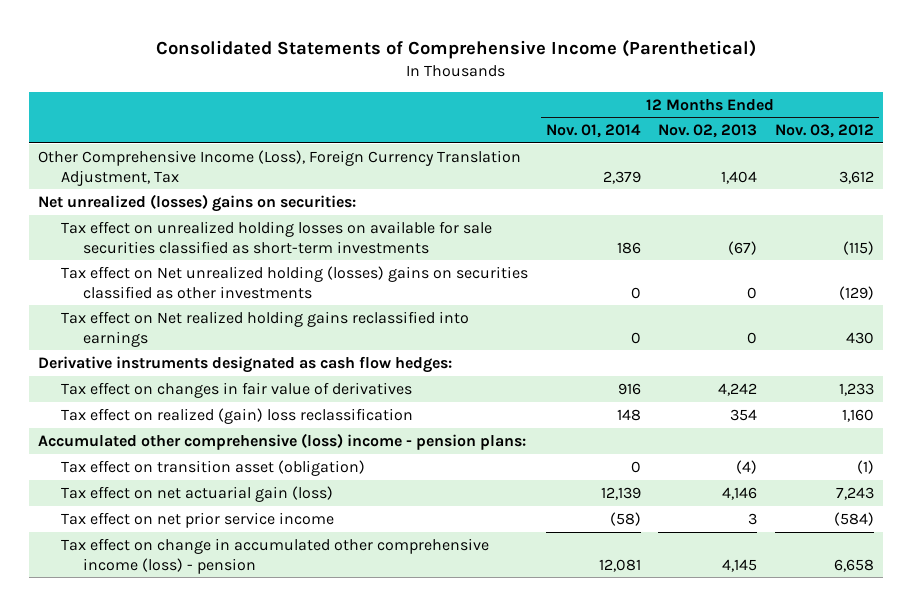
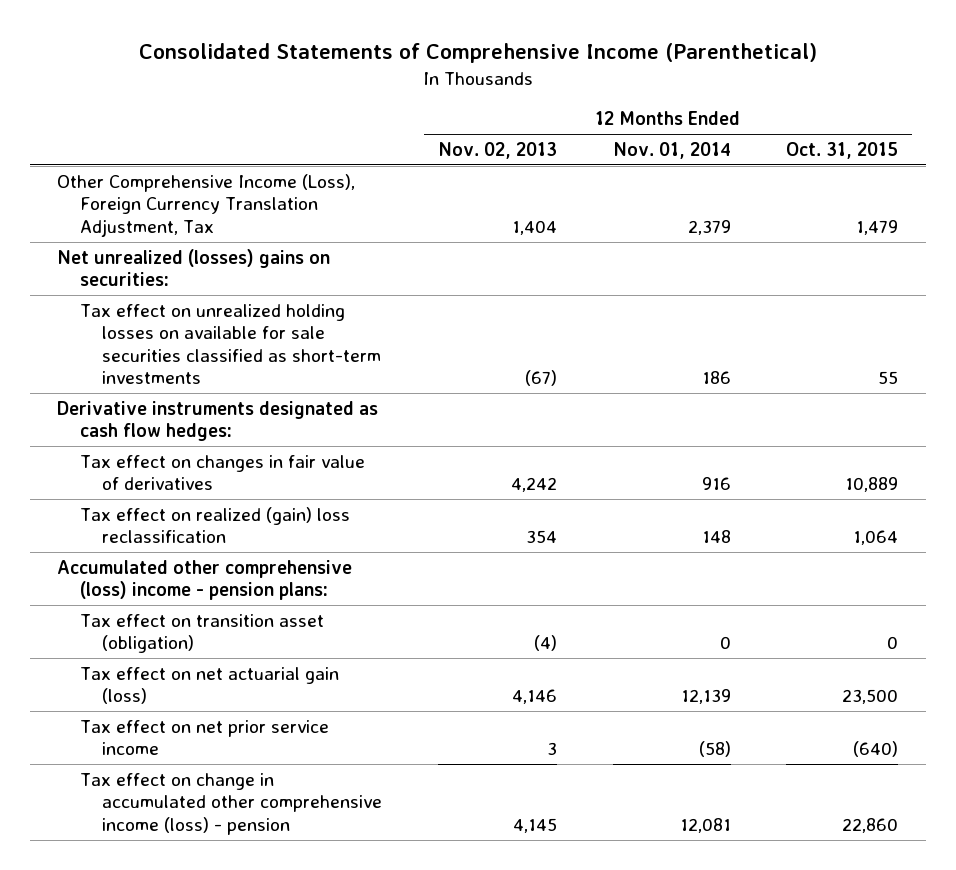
[775,124,875,139] Nov. 03, 2012 -> none
none -> [786,142,899,160] Oct. 31, 2015
[60,265,528,299] Tax effect on Net unrealized holding (losses) gains on securities classified as other investments -> none
[60,310,469,347] Tax effect on Net realized holding gains reclassified into earnings -> none

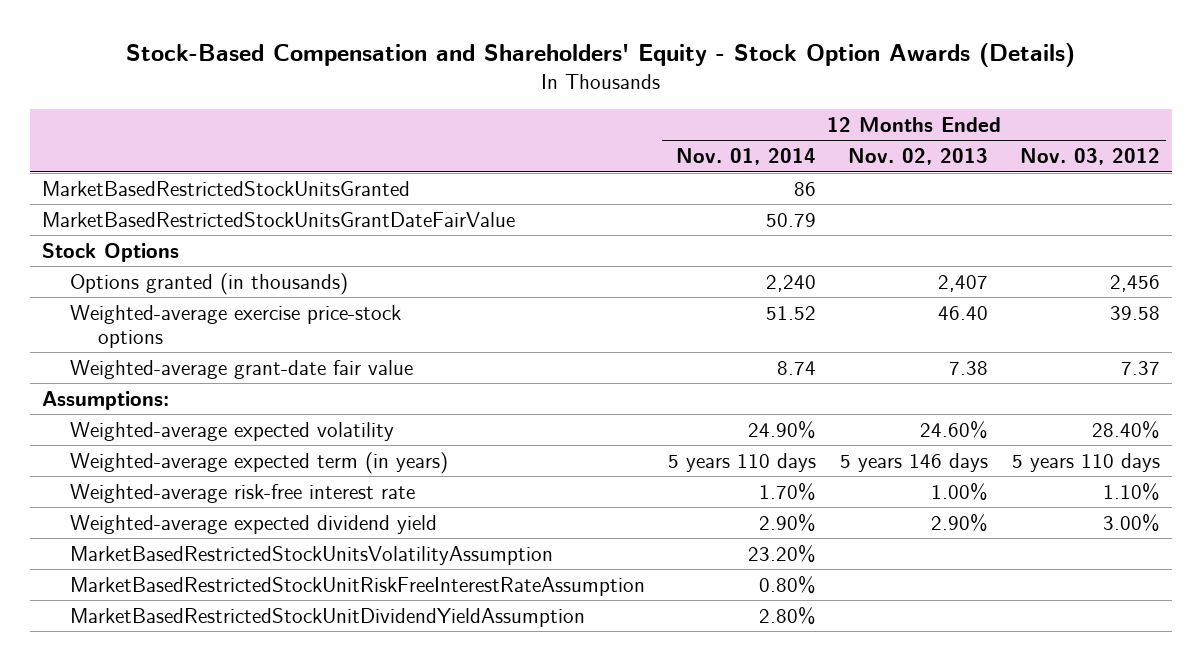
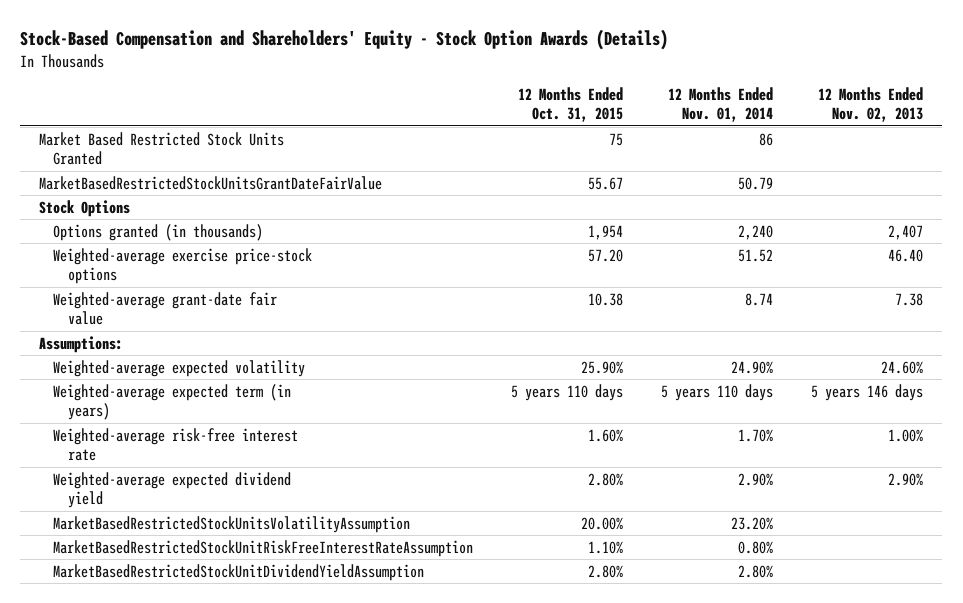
[1019,148,1160,166] Nov. 03, 2012 -> none
none -> [518,87,624,123] 12 Months Ended Oct. 31, 2015
[41,180,410,196] MarketBasedRestrictedStockUnitsGranted -> [39,131,285,165] Market Based Restricted Stock Units Granted

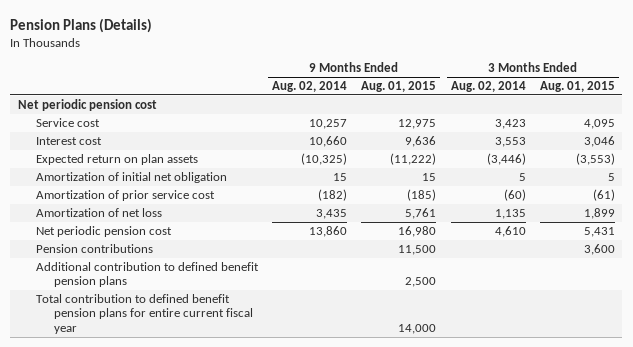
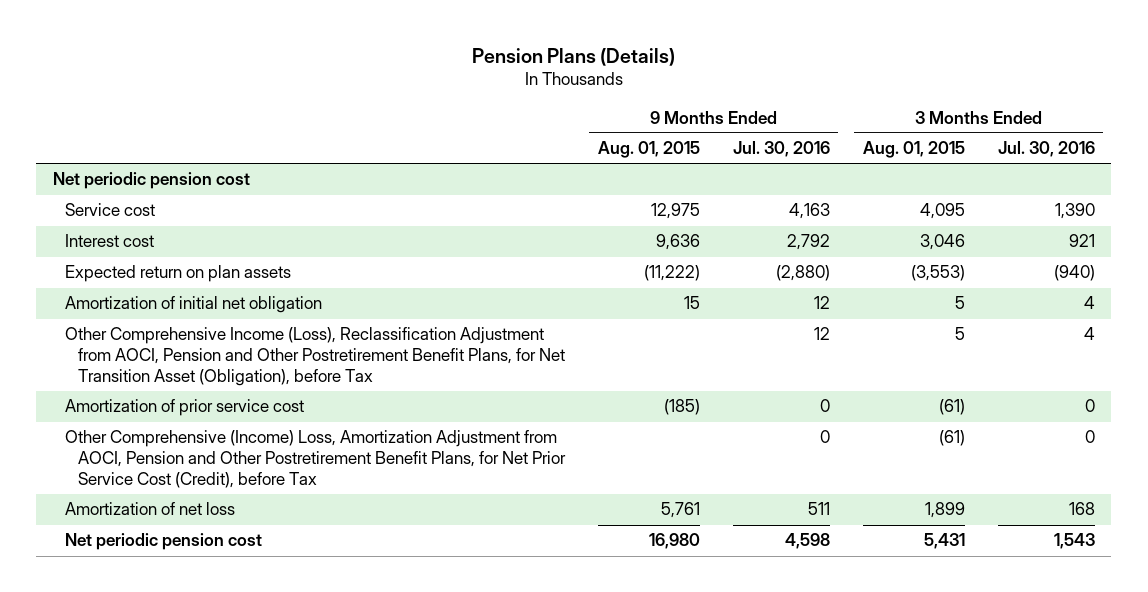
[272,81,348,93] Aug. 02, 2014 -> none
[450,81,526,93] Aug. 02, 2014 -> none
none -> [732,141,830,158] Jul. 30, 2016
none -> [997,141,1095,158] Jul. 30, 2016
none -> [65,327,565,387] Other Comprehensive Income (Loss), Reclassification Adjustment from AOCI, Pension and Other Postretirement Benefit Plans, for Net Transition Asset (Obligation), before Tax
none -> [65,430,566,489] Other Comprehensive (Income) Loss, Amortization Adjustment from AOCI, Pension and Other Postretirement Benefit Plans, for Net Prior Service Cost (Credit), before Tax
[35,243,153,253] Pension contributions -> none
[35,261,259,288] Additional contribution to defined benefit pension plans -> none
[35,293,253,334] Total contribution to defined benefit pension plans for entire current fiscal year -> none

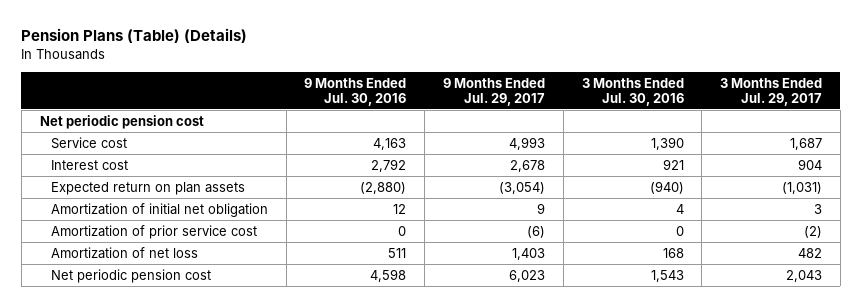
[471,47,675,66] Pension Plans (Details) -> [21,28,248,44] Pension Plans (Table) (Details)
[597,141,700,159] Aug. 01, 2015 -> none
[862,141,965,159] Aug. 01, 2015 -> none
none -> [442,77,545,106] 9 Months Ended Jul. 29, 2017
none -> [720,77,823,106] 3 Months Ended Jul. 29, 2017
[65,327,565,387] Other Comprehensive Income (Loss), Reclassification Adjustment from AOCI, Pension and Other Postretirement Benefit Plans, for Net Transition Asset (Obligation), before Tax -> none
[65,430,566,489] Other Comprehensive (Income) Loss, Amortization Adjustment from AOCI, Pension and Other Postretirement Benefit Plans, for Net Prior Service Cost (Credit), before Tax -> none

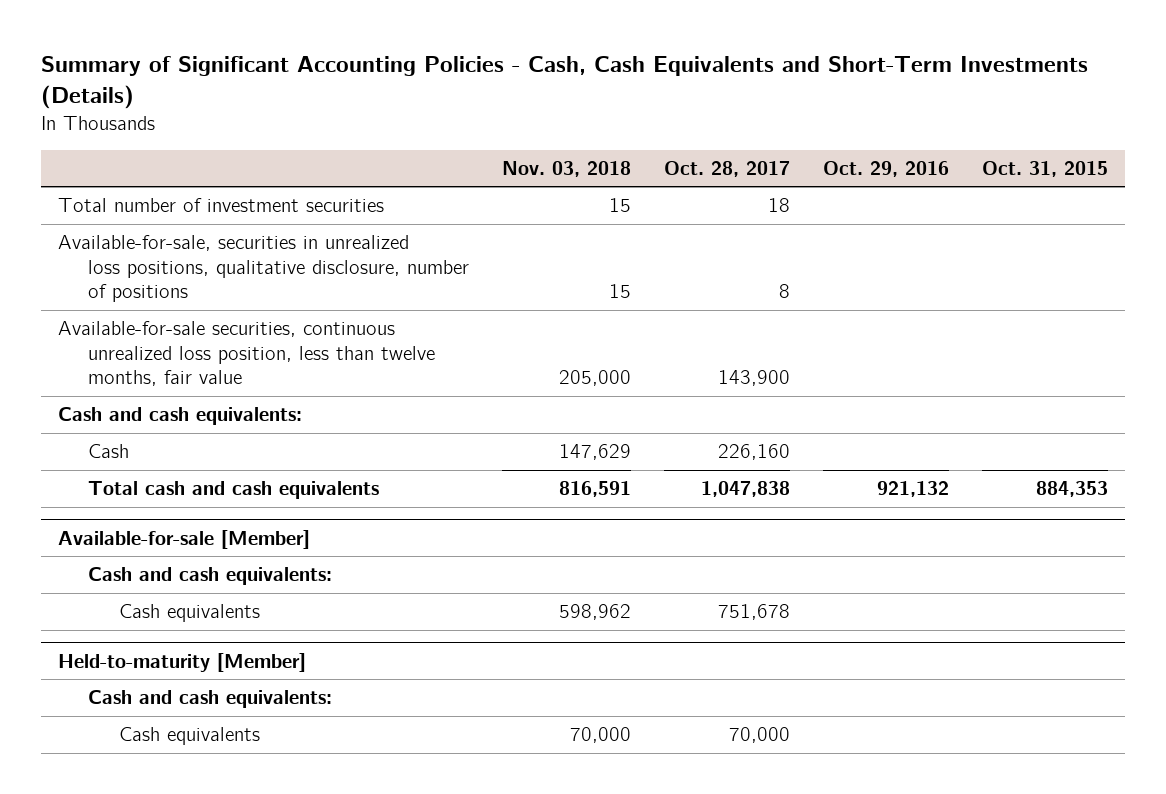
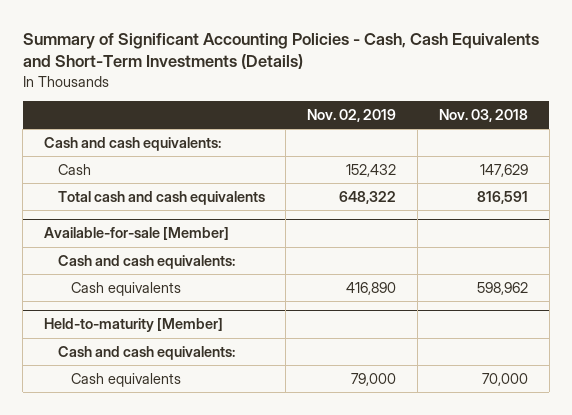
[664,160,791,177] Oct. 28, 2017 -> none
[823,160,950,177] Oct. 29, 2016 -> none
[982,160,1109,177] Oct. 31, 2015 -> none
none -> [307,109,397,123] Nov. 02, 2019
[57,198,384,213] Total number of investment securities -> none
[57,235,470,303] Available-for-sale, securities in unrealized loss positions, qualitative disclosure, number of positions -> none
[57,321,436,387] Available-for-sale securities, continuous unrealized loss position, less than twelve months, fair value -> none

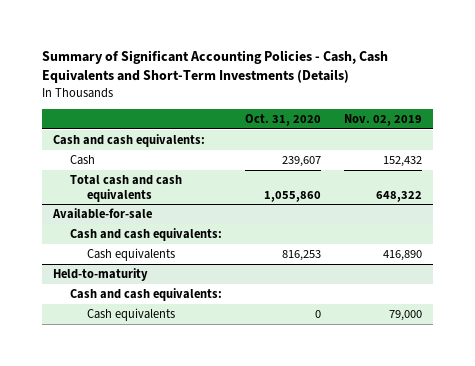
[439,109,529,123] Nov. 03, 2018 -> none
none -> [244,113,321,126] Oct. 31, 2020
[44,227,230,241] Available-for-sale [Member] -> [52,207,153,219] Available-for-sale
[44,318,224,333] Held-to-maturity [Member] -> [53,267,149,281] Held-to-maturity

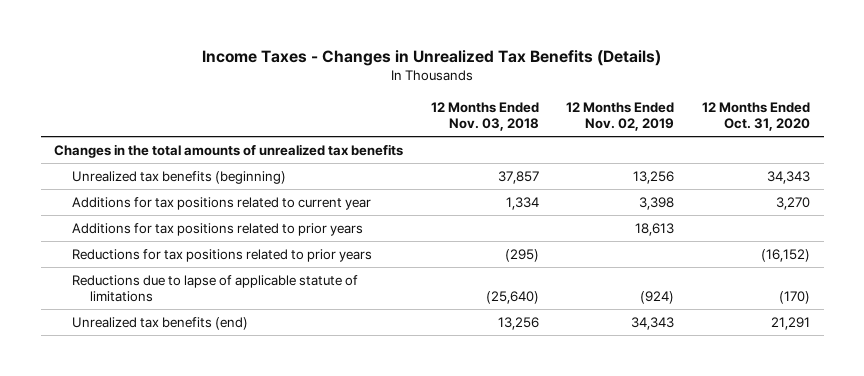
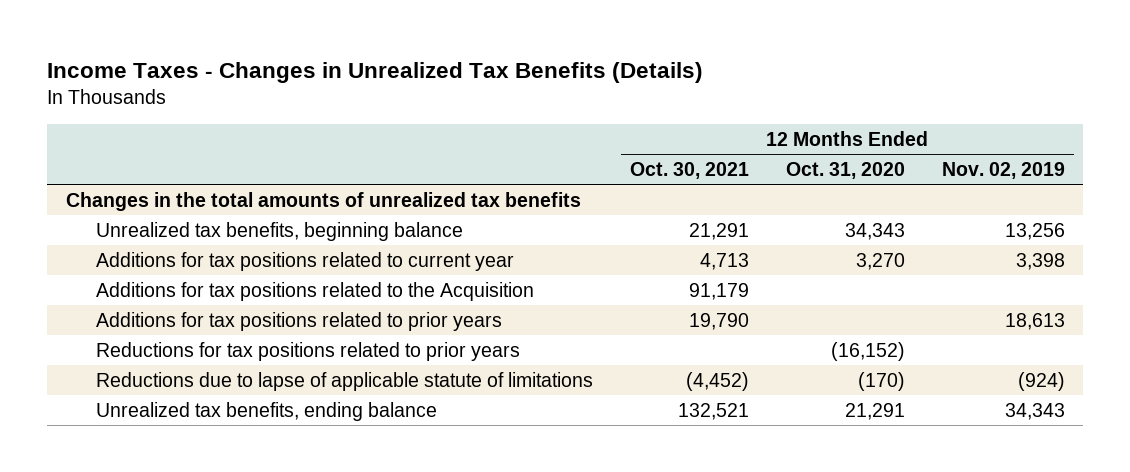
[430,101,539,132] 12 Months Ended Nov. 03, 2018 -> none
none -> [629,162,749,180] Oct. 30, 2021
[72,170,287,184] Unrealized tax benefits (beginning) -> [95,221,463,241] Unrealized tax benefits, beginning balance
none -> [95,281,534,301] Additions for tax positions related to the Acquisition
[72,316,249,330] Unrealized tax benefits (end) -> [95,401,437,421] Unrealized tax benefits, ending balance

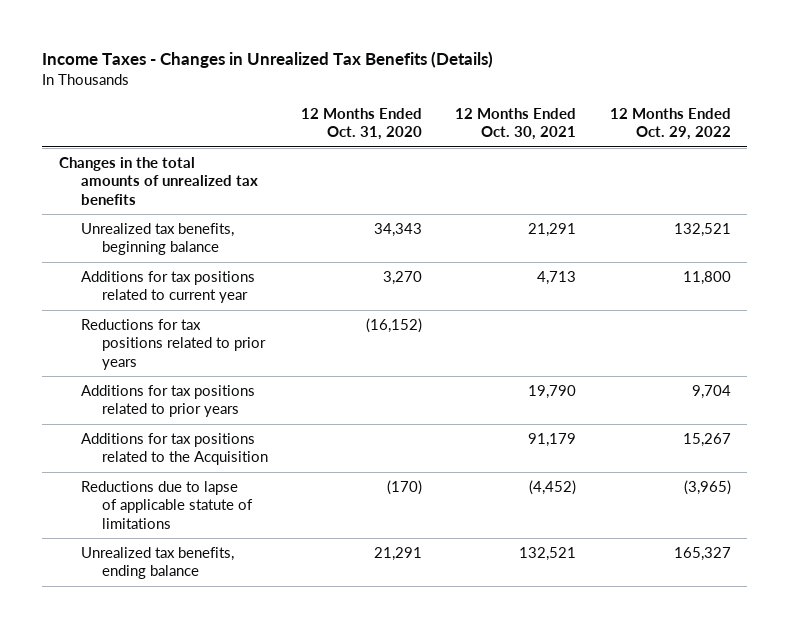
[941,162,1065,180] Nov. 02, 2019 -> none
none -> [609,107,731,141] 12 Months Ended Oct. 29, 2022
[95,311,502,331] Additions for tax positions related to prior years -> [80,384,255,418] Additions for tax positions related to prior years
[95,281,534,301] Additions for tax positions related to the Acquisition -> [80,432,269,466] Additions for tax positions related to the Acquisition

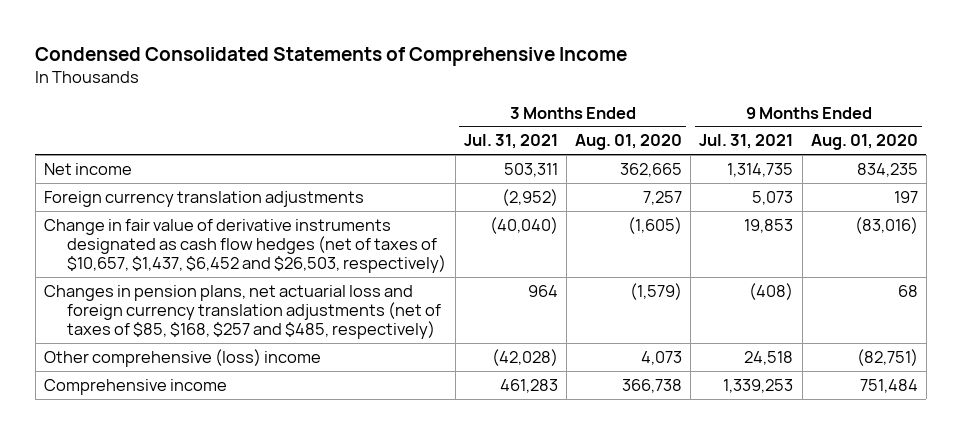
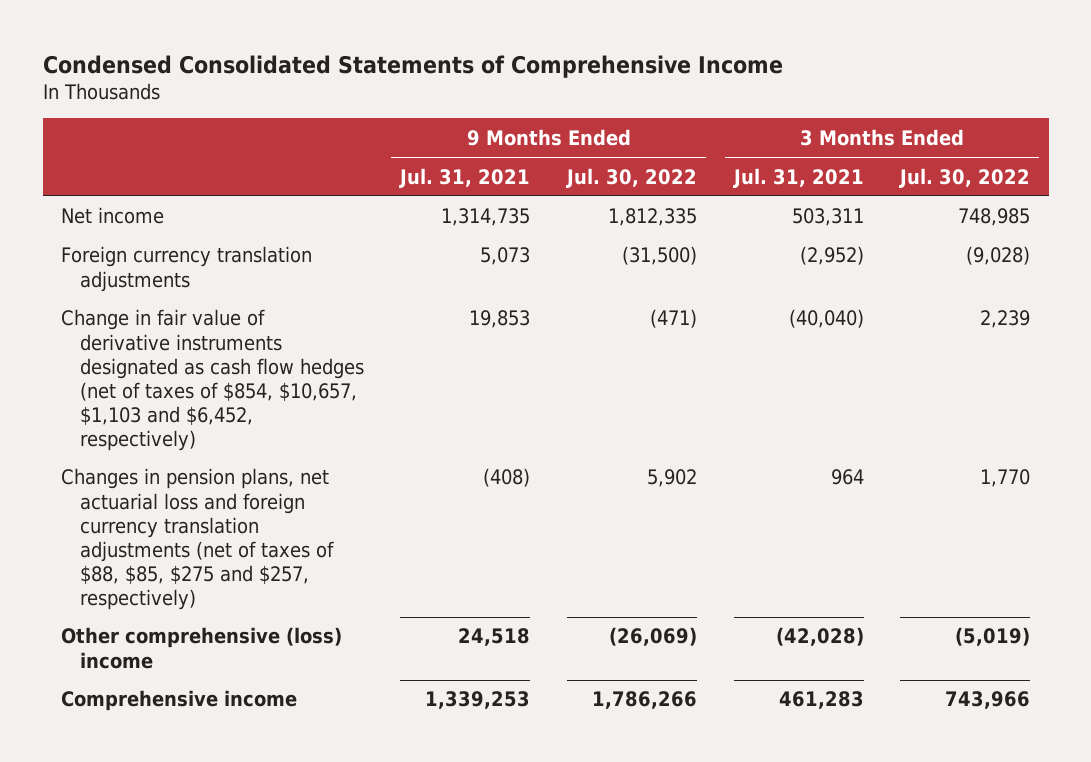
[575,134,683,151] Aug. 01, 2020 -> none
[810,134,918,151] Aug. 01, 2020 -> none
none -> [566,167,698,188] Jul. 30, 2022
none -> [899,167,1031,188] Jul. 30, 2022
[44,218,447,273] Change in fair value of derivative instruments designated as cash flow hedges (net of taxes of $10,657, $1,437, $6,452 and $26,503, respectively) -> [60,309,364,451] Change in fair value of derivative instruments designated as cash flow hedges (net of taxes of $854, $10,657, $1,103 and $6,452, respectively)
[44,284,442,339] Changes in pension plans, net actuarial loss and foreign currency translation adjustments (net of taxes of $85, $168, $257 and $485, respectively) -> [60,468,334,610] Changes in pension plans, net actuarial loss and foreign currency translation adjustments (net of taxes of $88, $85, $275 and $257, respectively)

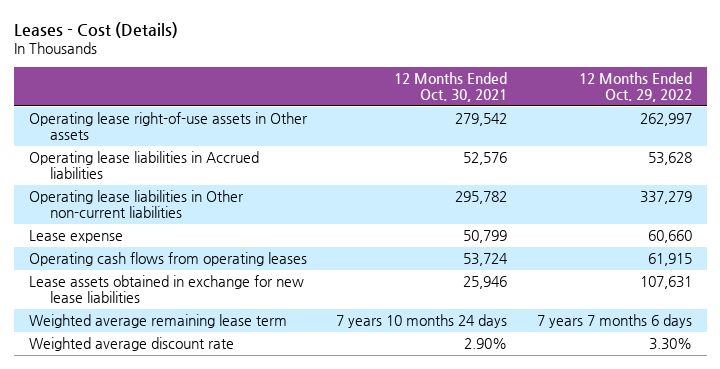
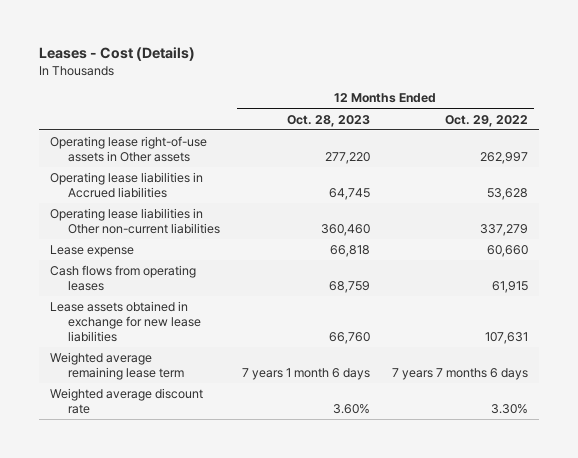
[394,72,508,103] 12 Months Ended Oct. 30, 2021 -> none
none -> [287,114,371,127] Oct. 28, 2023
[28,252,307,267] Operating cash flows from operating leases -> [49,264,196,291] Cash flows from operating leases

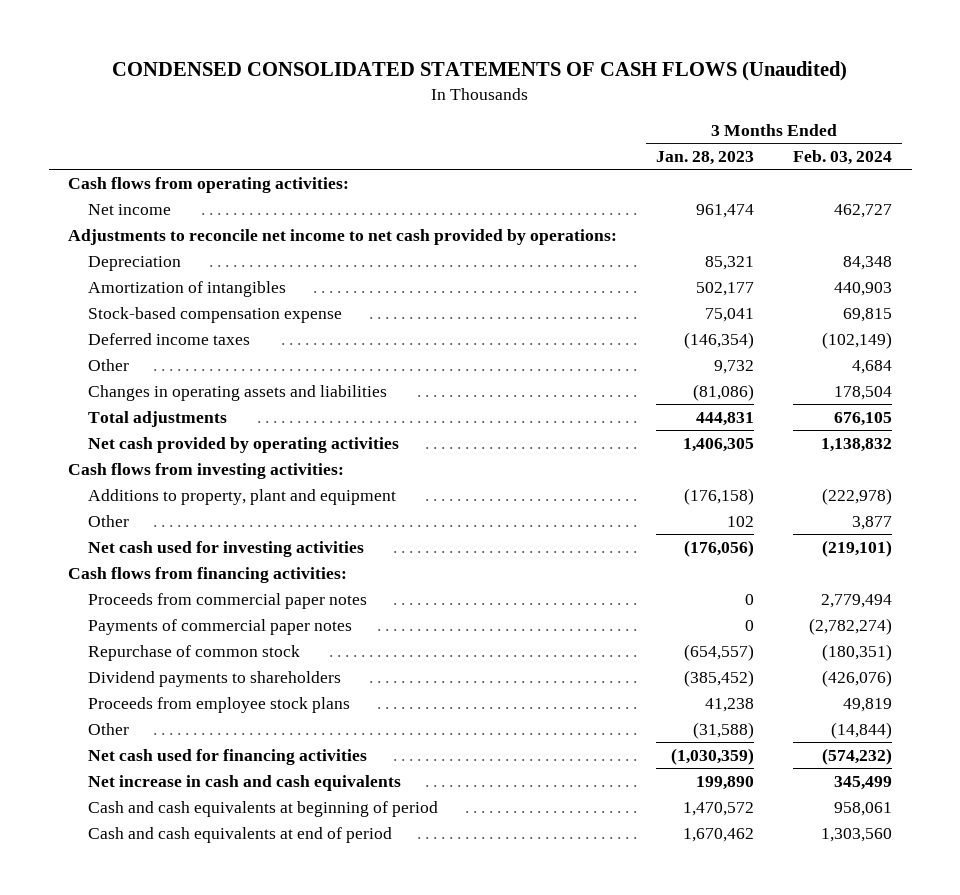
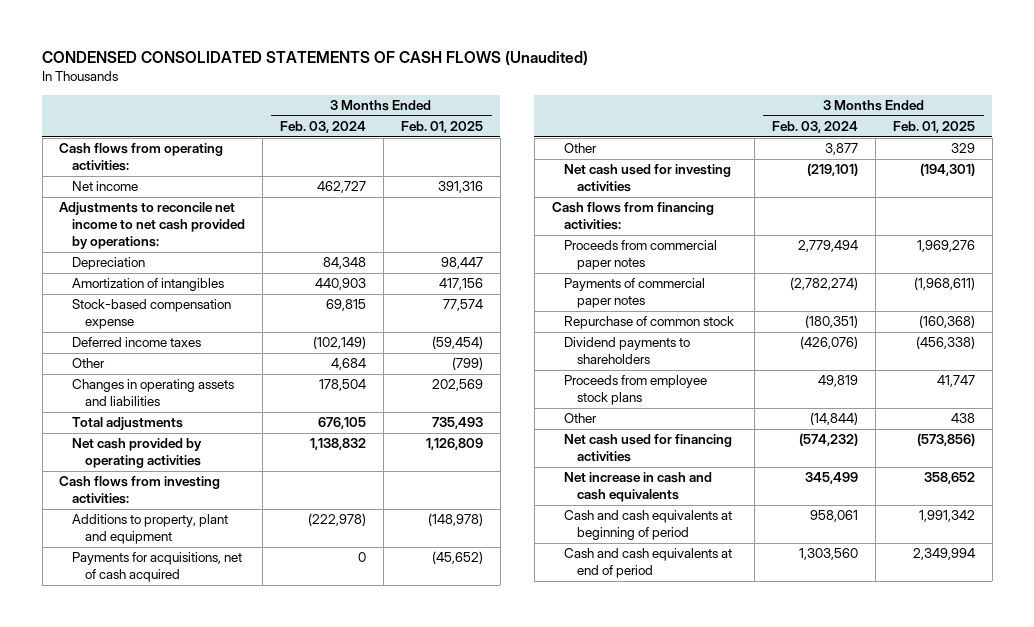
[656,151,755,166] Jan. 28, 2023 -> none
none -> [400,121,483,134] Feb. 01, 2025
none -> [72,552,243,583] Payments for acquisitions, net of cash acquired

